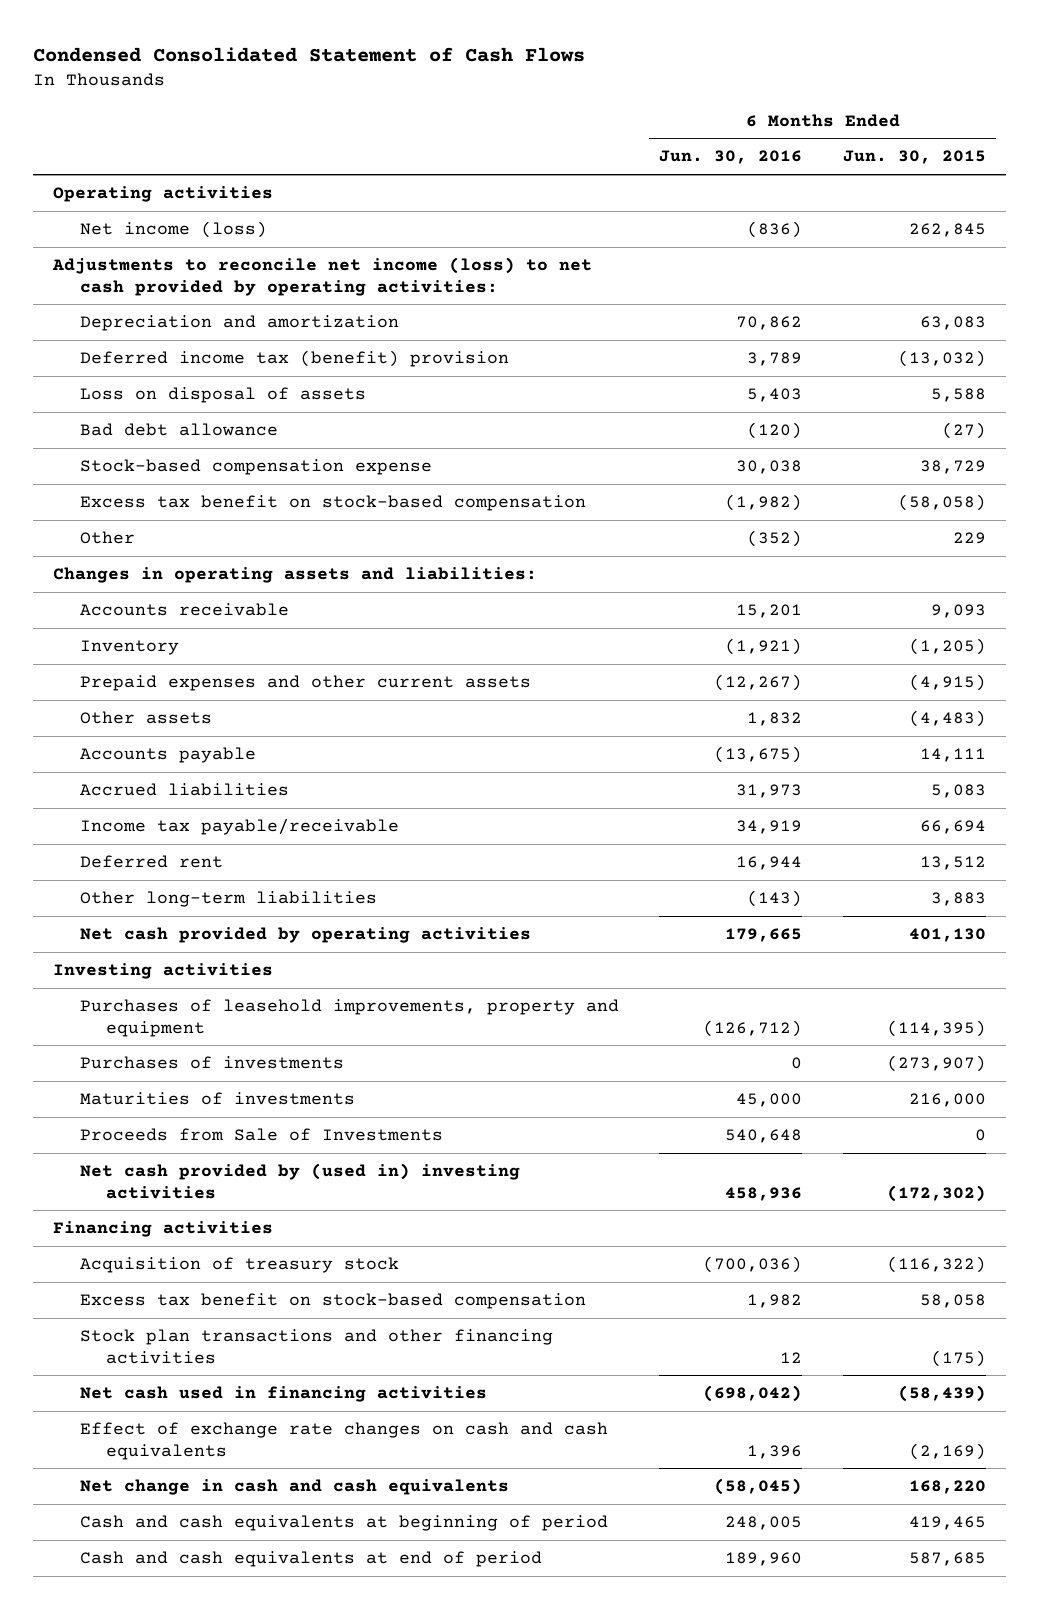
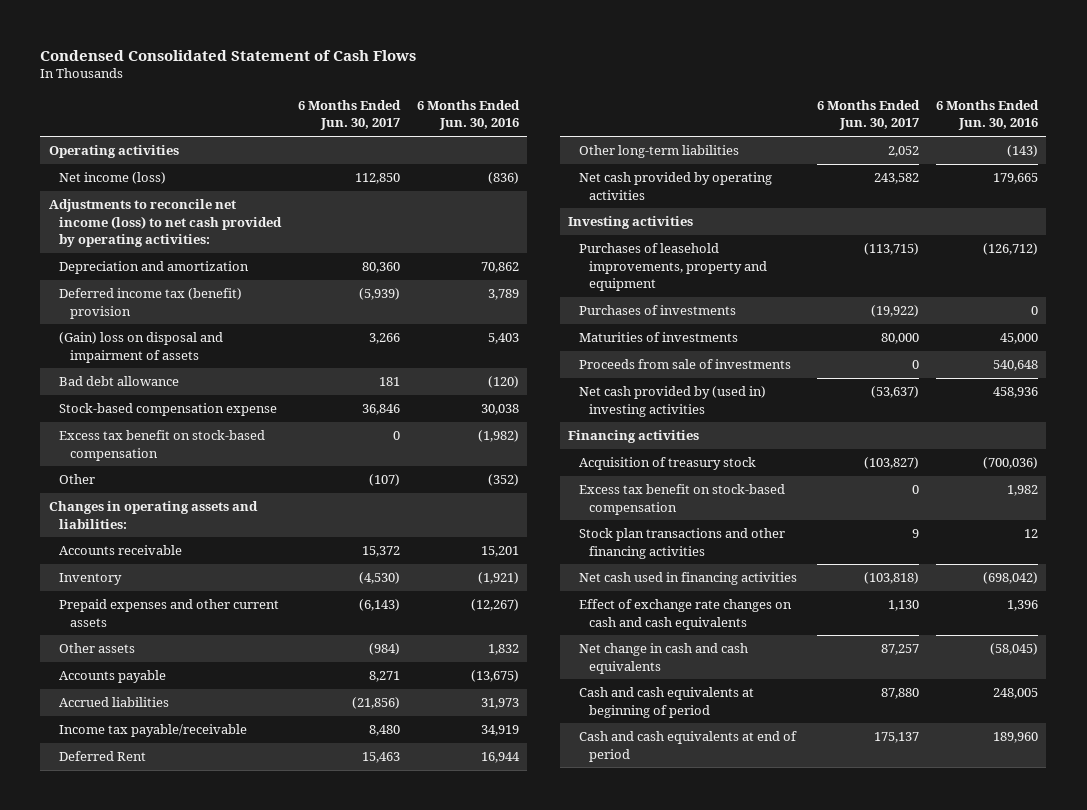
[842,150,986,165] Jun. 30, 2015 -> none
none -> [297,100,401,131] 6 Months Ended Jun. 30, 2017
[79,386,366,403] Loss on disposal of assets -> [59,332,224,363] (Gain) loss on disposal and impairment of assets
[79,854,223,868] Deferred rent -> [59,751,147,762] Deferred Rent
[79,1127,443,1141] Proceeds from Sale of Investments -> [578,359,791,370] Proceeds from sale of investments

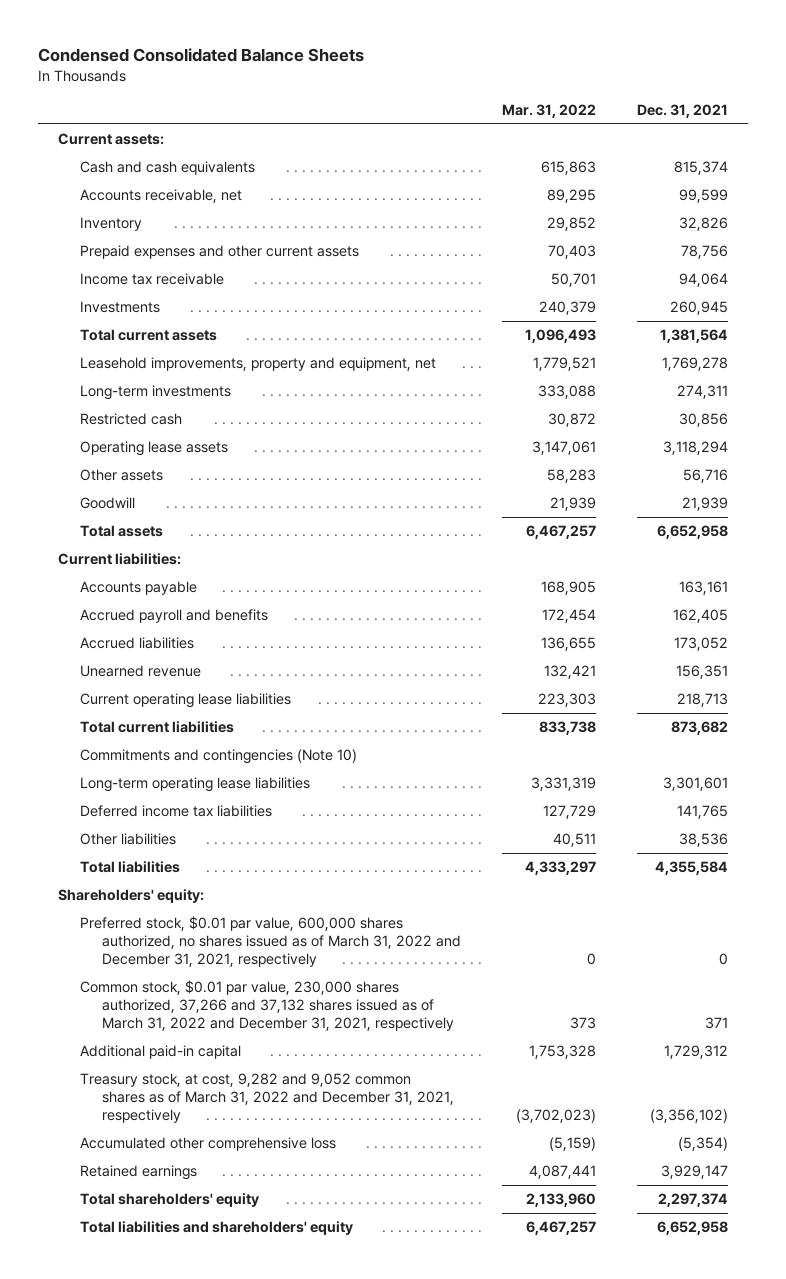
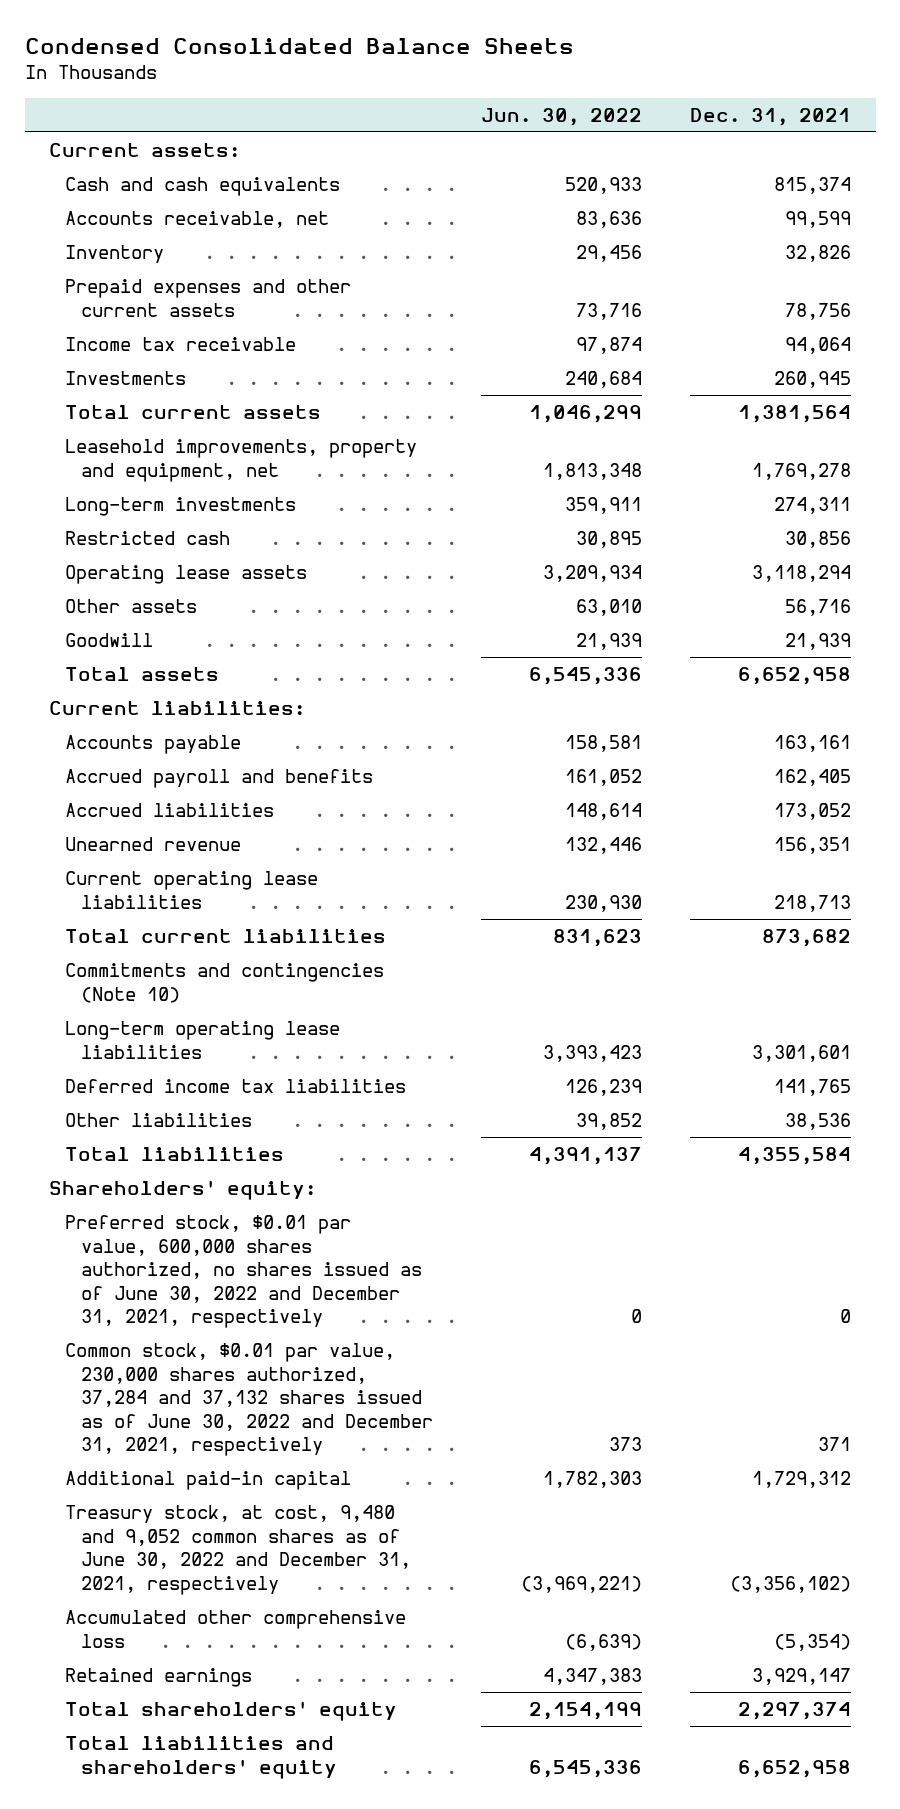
[502,103,597,118] Mar. 31, 2022 -> none
none -> [481,107,643,126] Jun. 30, 2022
[80,916,462,968] Preferred stock, $0.01 par value, 600,000 shares authorized, no shares issued as of March 31, 2022 and December 31, 2021, respectively -> [64,1215,422,1329] Preferred stock, $0.01 par value, 600,000 shares authorized, no shares issued as of June 30, 2022 and December 31, 2021, respectively
[80,980,455,1032] Common stock, $0.01 par value, 230,000 shares authorized, 37,266 and 37,132 shares issued as of March 31, 2022 and December 31, 2021, respectively -> [64,1343,433,1457] Common stock, $0.01 par value, 230,000 shares authorized, 37,284 and 37,132 shares issued as of June 30, 2022 and December 31, 2021, respectively
[80,1073,455,1124] Treasury stock, at cost, 9,282 and 9,052 common shares as of March 31, 2022 and December 31, 2021, respectively -> [64,1505,411,1595] Treasury stock, at cost, 9,480 and 9,052 common shares as of June 30, 2022 and December 31, 2021, respectively

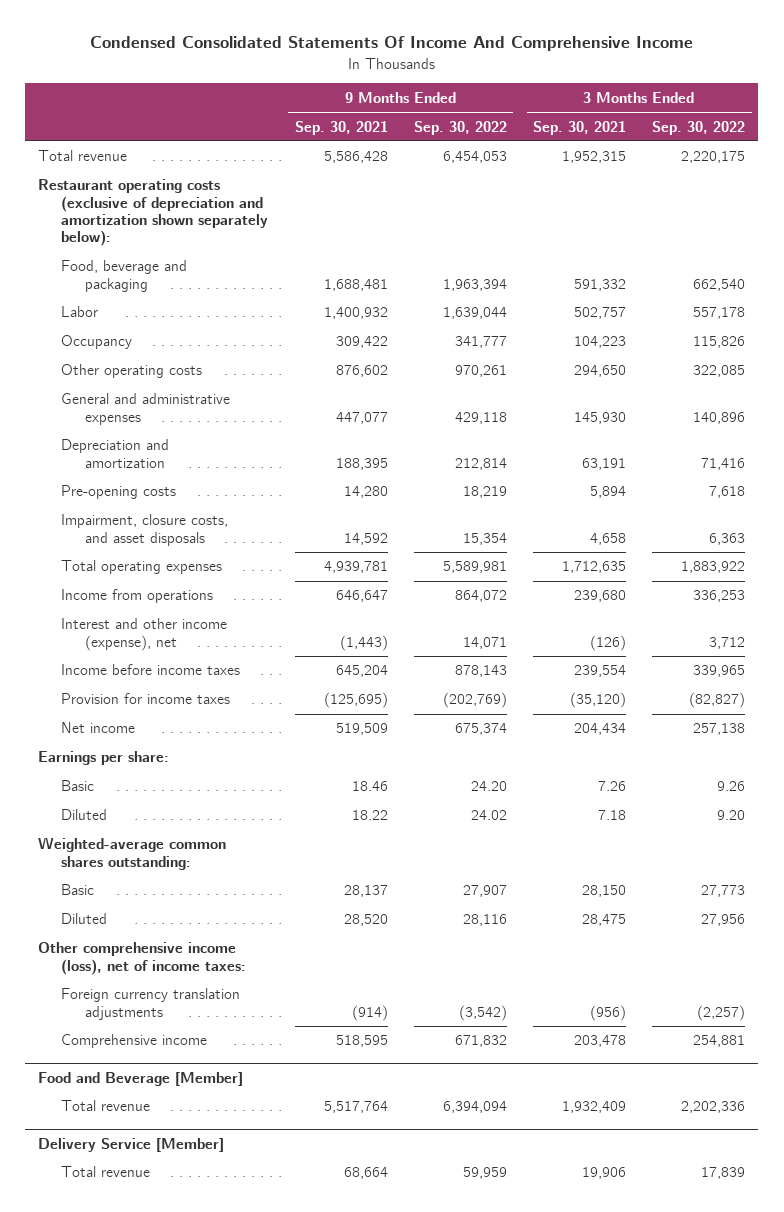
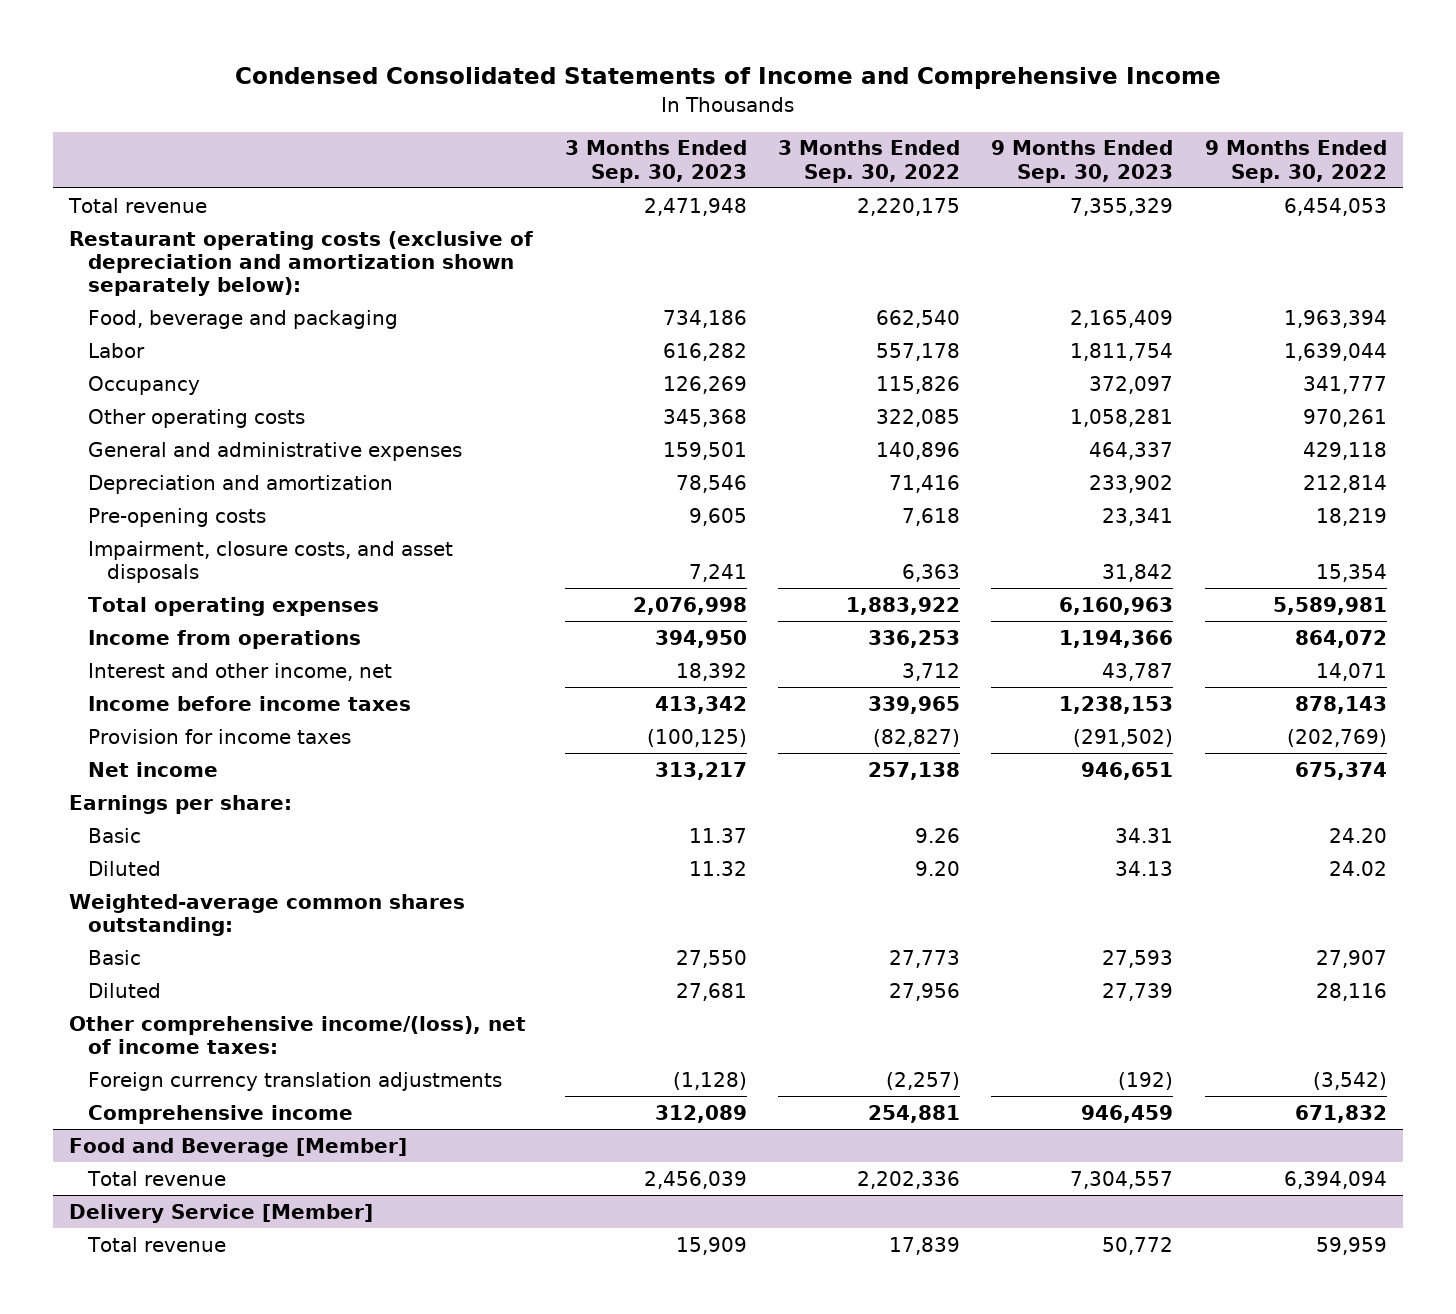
[89,36,693,52] Condensed Consolidated Statements Of Income And Comprehensive Income -> [234,67,1221,90] Condensed Consolidated Statements of Income and Comprehensive Income
[294,120,388,135] Sep. 30, 2021 -> none
[533,120,627,135] Sep. 30, 2021 -> none
none -> [564,140,747,183] 3 Months Ended Sep. 30, 2023
none -> [991,140,1174,183] 9 Months Ended Sep. 30, 2023
[61,618,228,651] Interest and other income (expense), net -> [87,662,392,681] Interest and other income, net
[38,942,247,975] Other comprehensive income (loss), net of income taxes: -> [69,1015,527,1055] Other comprehensive income/(loss), net of income taxes:

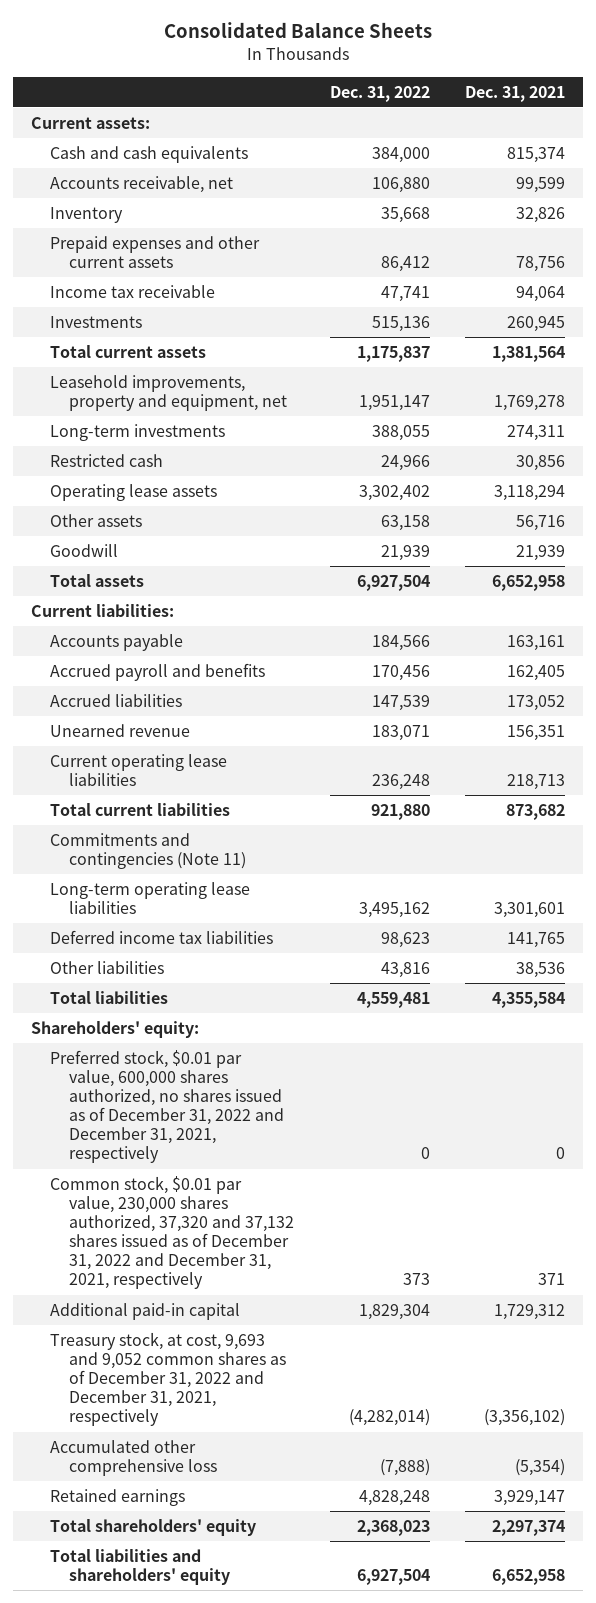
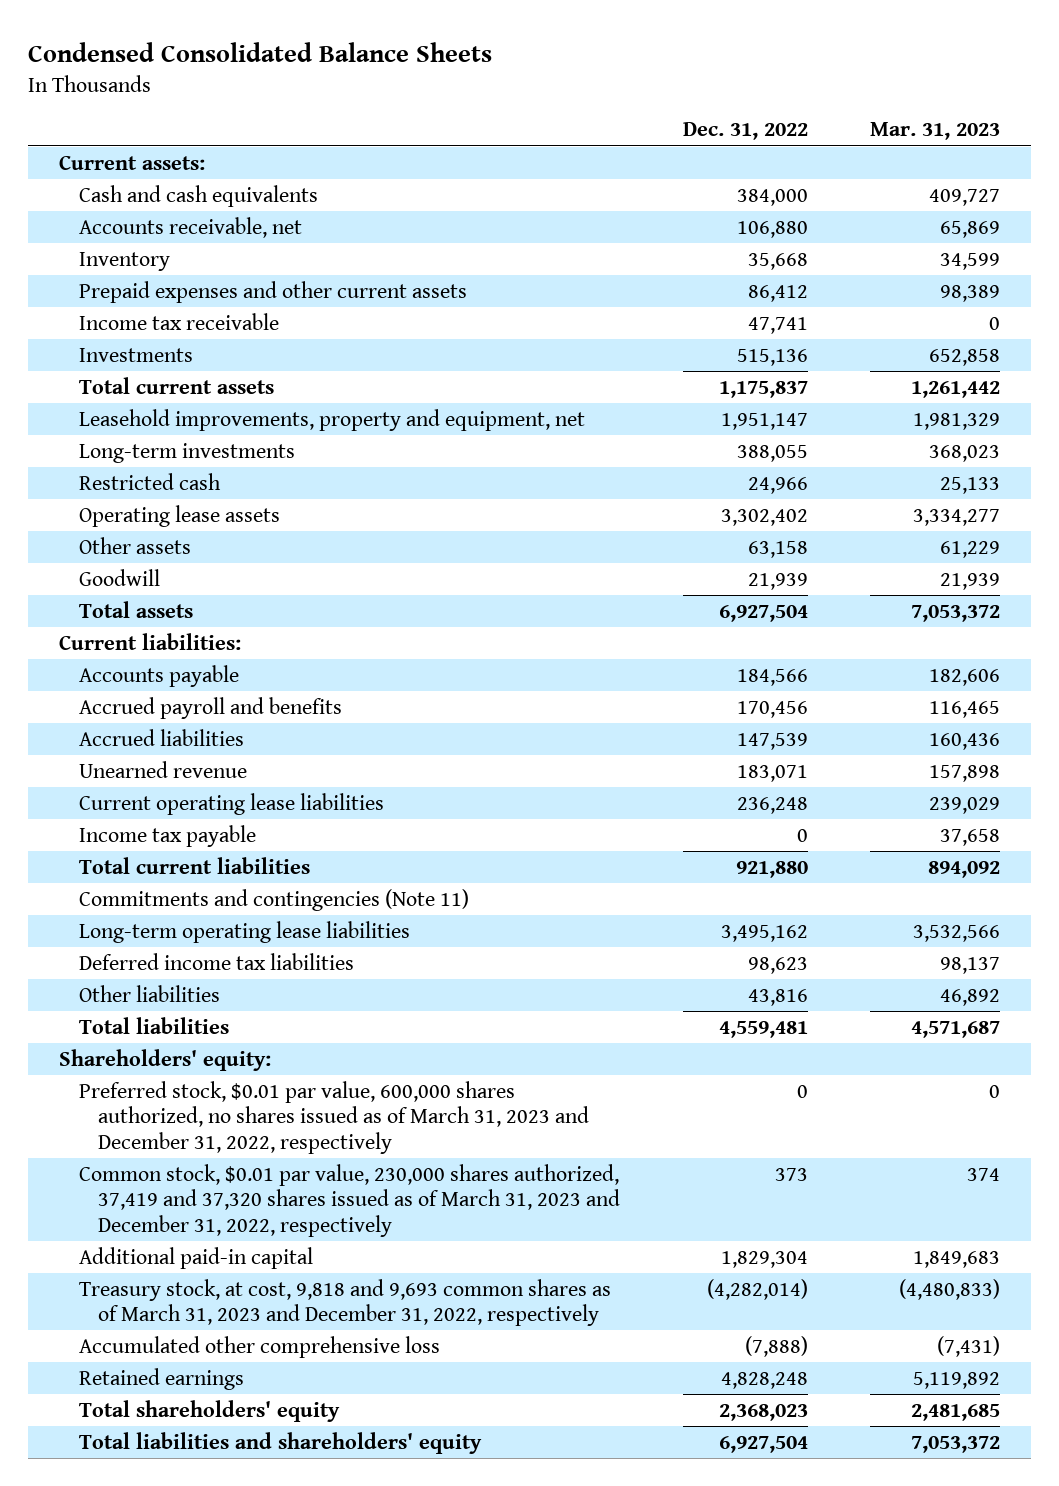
[164,22,433,39] Consolidated Balance Sheets -> [28,42,493,63] Condensed Consolidated Balance Sheets
[465,85,566,102] Dec. 31, 2021 -> none
none -> [870,122,1001,141] Mar. 31, 2023
none -> [78,824,256,847] Income tax payable
[50,1050,284,1164] Preferred stock, $0.01 par value, 600,000 shares authorized, no shares issued as of December 31, 2022 and December 31, 2021, respectively -> [78,1080,589,1155] Preferred stock, $0.01 par value, 600,000 shares authorized, no shares issued as of March 31, 2023 and December 31, 2022, respectively
[50,1176,294,1290] Common stock, $0.01 par value, 230,000 shares authorized, 37,320 and 37,132 shares issued as of December 31, 2022 and December 31, 2021, respectively -> [78,1163,620,1238] Common stock, $0.01 par value, 230,000 shares authorized, 37,419 and 37,320 shares issued as of March 31, 2023 and December 31, 2022, respectively
[50,1332,286,1427] Treasury stock, at cost, 9,693 and 9,052 common shares as of December 31, 2022 and December 31, 2021, respectively -> [78,1278,611,1327] Treasury stock, at cost, 9,818 and 9,693 common shares as of March 31, 2023 and December 31, 2022, respectively

